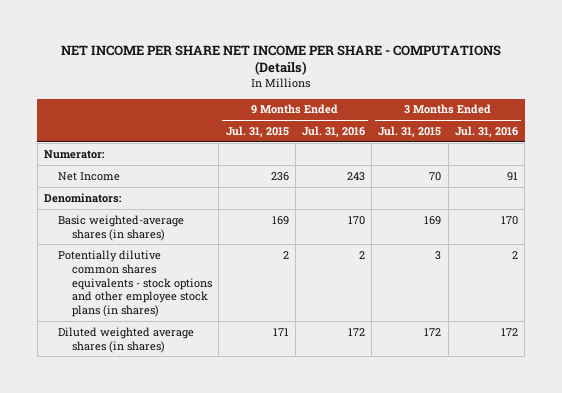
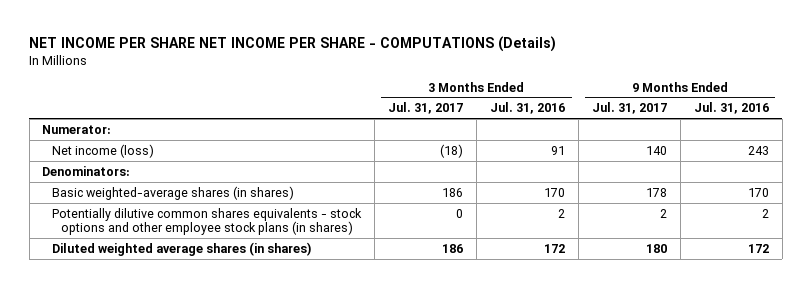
[225,126,289,138] Jul. 31, 2015 -> none
[378,126,442,138] Jul. 31, 2015 -> none
none -> [387,102,463,115] Jul. 31, 2017
none -> [591,102,667,115] Jul. 31, 2017
[58,171,121,181] Net Income -> [51,143,154,158] Net income (loss)

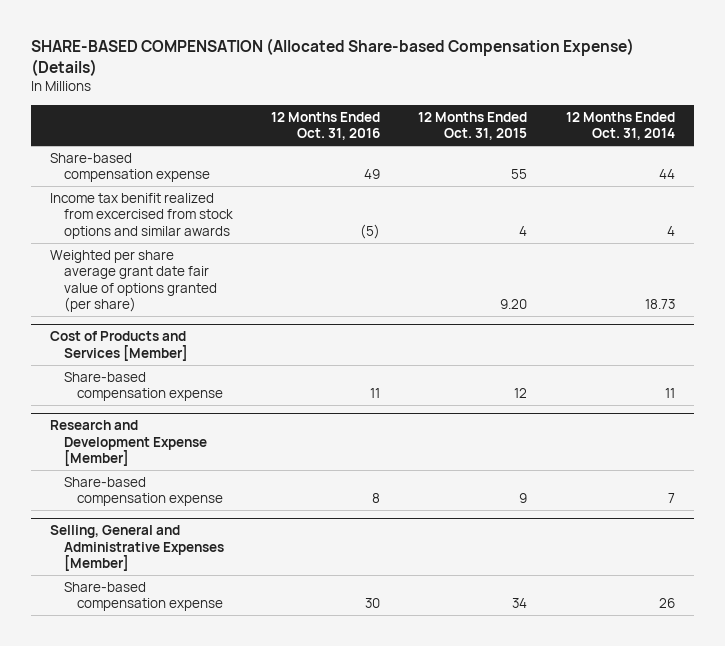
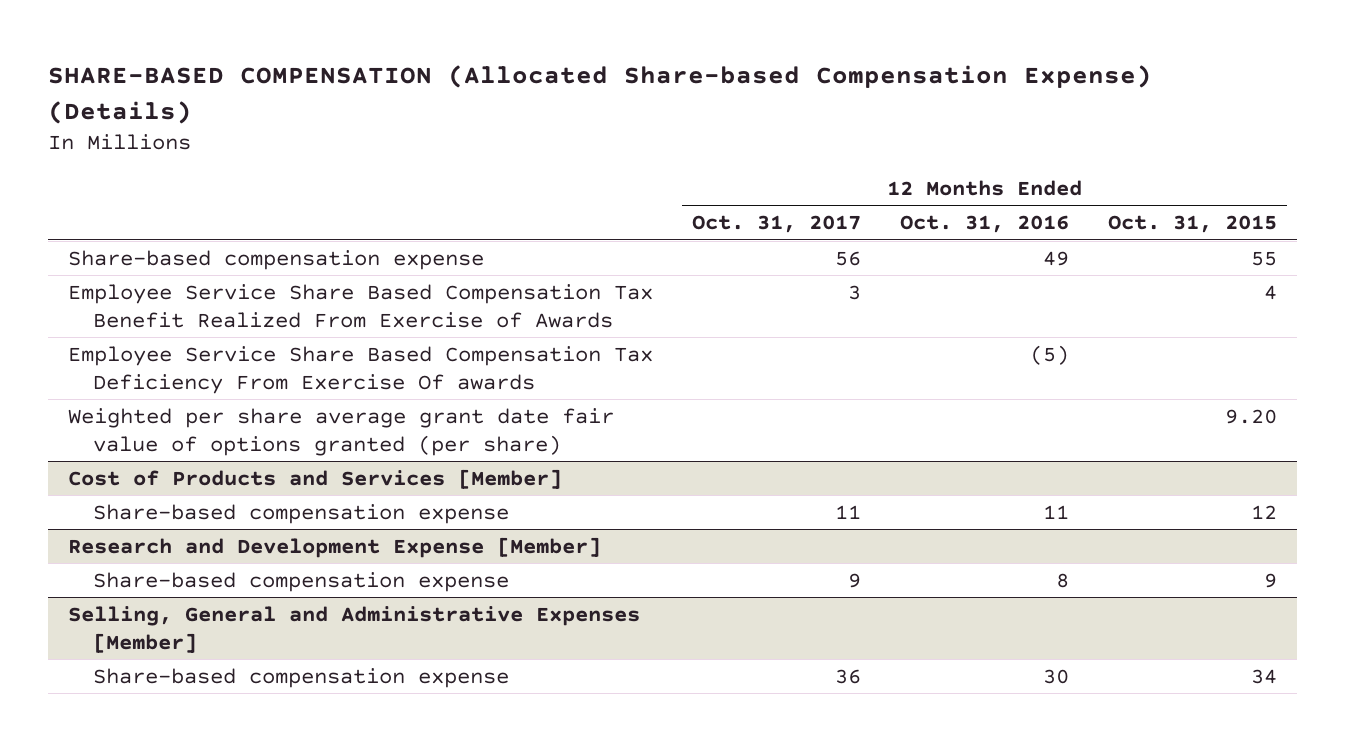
[565,111,675,141] 12 Months Ended Oct. 31, 2014 -> none
none -> [692,215,862,234] Oct. 31, 2017
[50,192,233,239] Income tax benifit realized from excercised from stock options and similar awards -> none
none -> [67,283,653,328] Employee Service Share Based Compensation Tax Benefit Realized From Exercise of Awards
none -> [67,345,653,394] Employee Service Share Based Compensation Tax Deficiency From Exercise Of awards

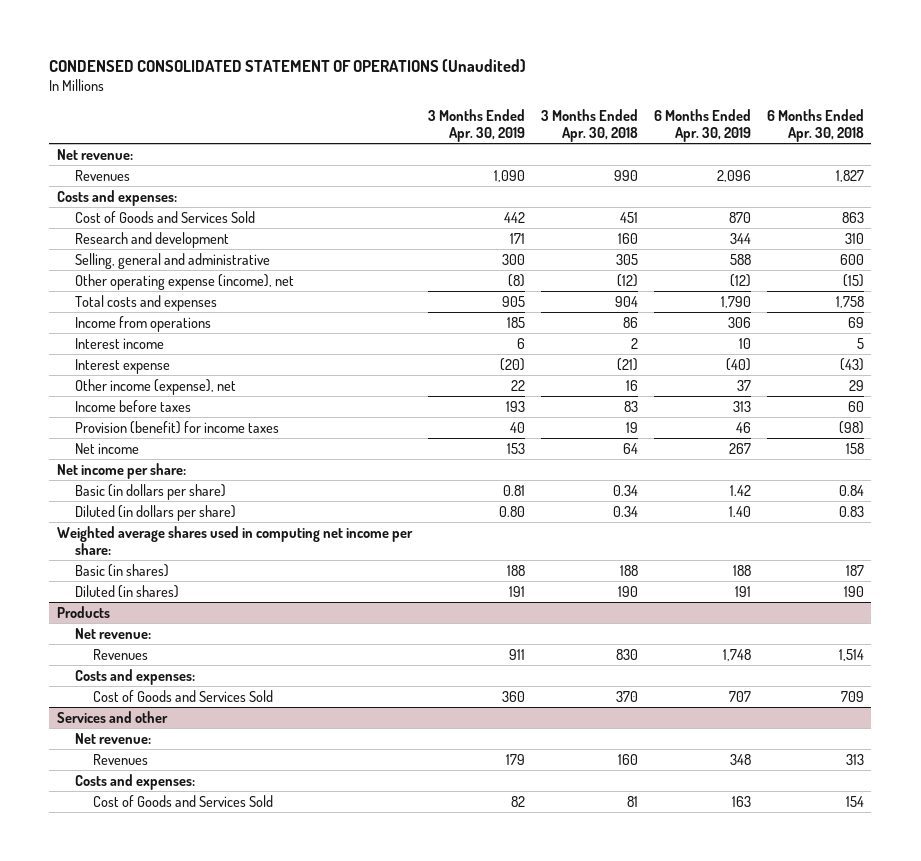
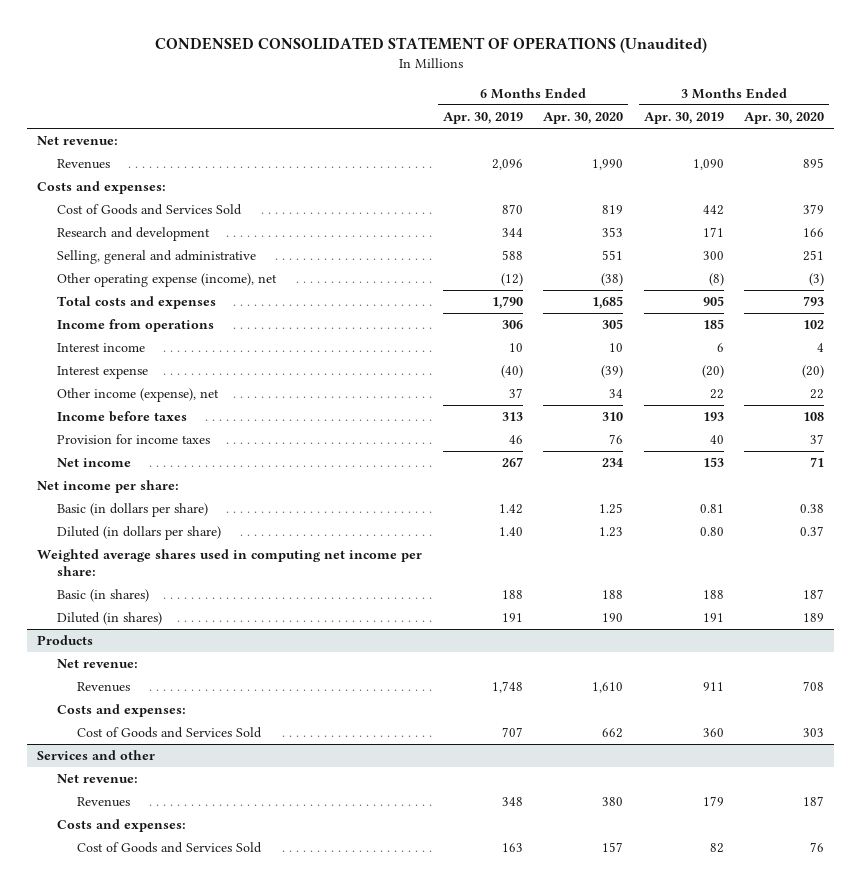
[540,109,638,143] 3 Months Ended Apr. 30, 2018 -> none
[766,109,864,143] 6 Months Ended Apr. 30, 2018 -> none
none -> [543,112,624,125] Apr. 30, 2020
none -> [744,112,825,125] Apr. 30, 2020
[75,420,280,434] Provision (benefit) for income taxes -> [57,434,211,445] Provision for income taxes

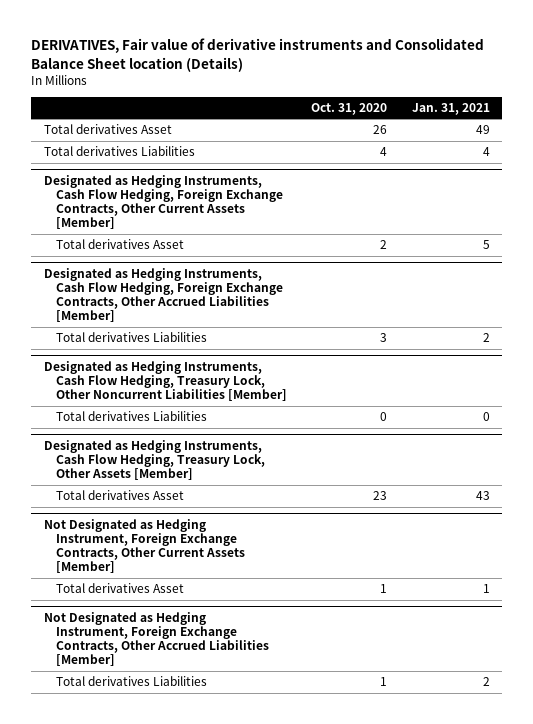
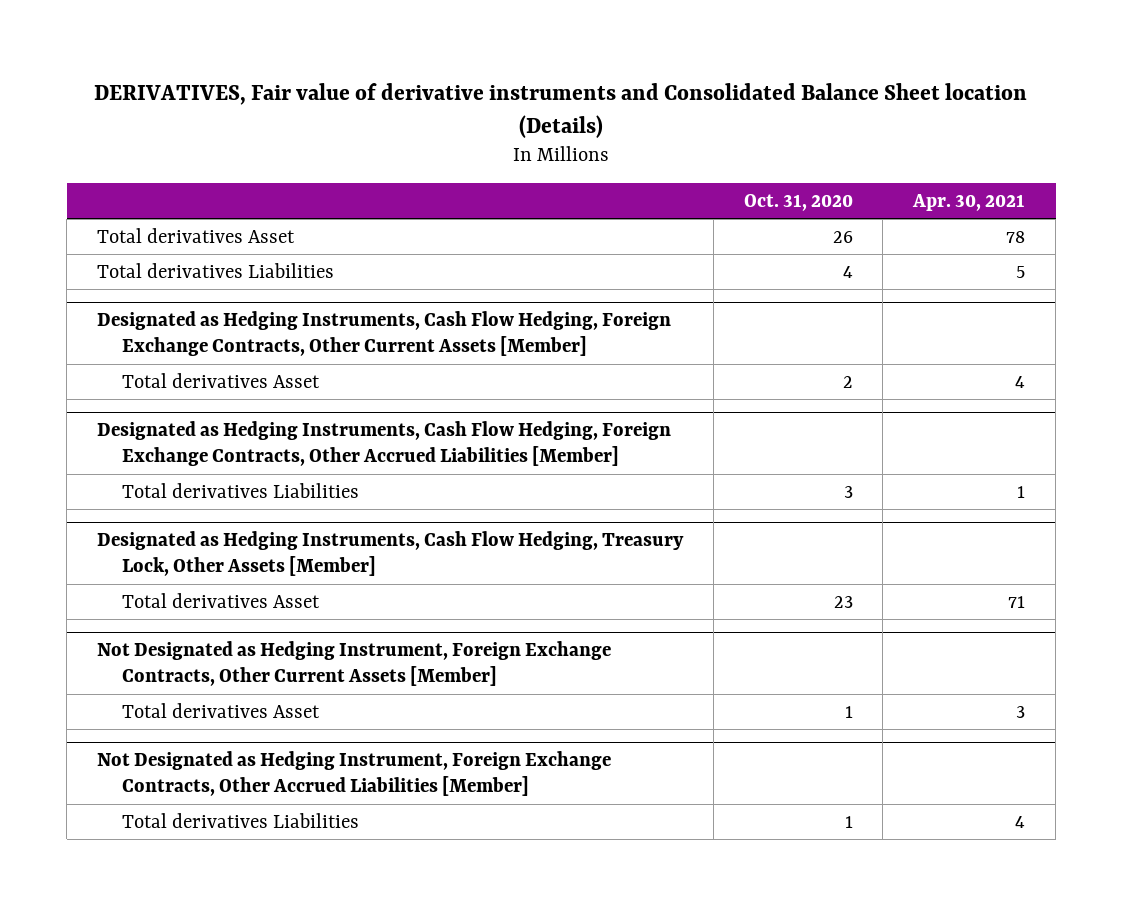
[411,102,490,115] Jan. 31, 2021 -> none
none -> [912,193,1026,211] Apr. 30, 2021
[43,361,287,402] Designated as Hedging Instruments, Cash Flow Hedging, Treasury Lock, Other Noncurrent Liabilities [Member] -> none
[55,411,207,422] Total derivatives Liabilities -> none

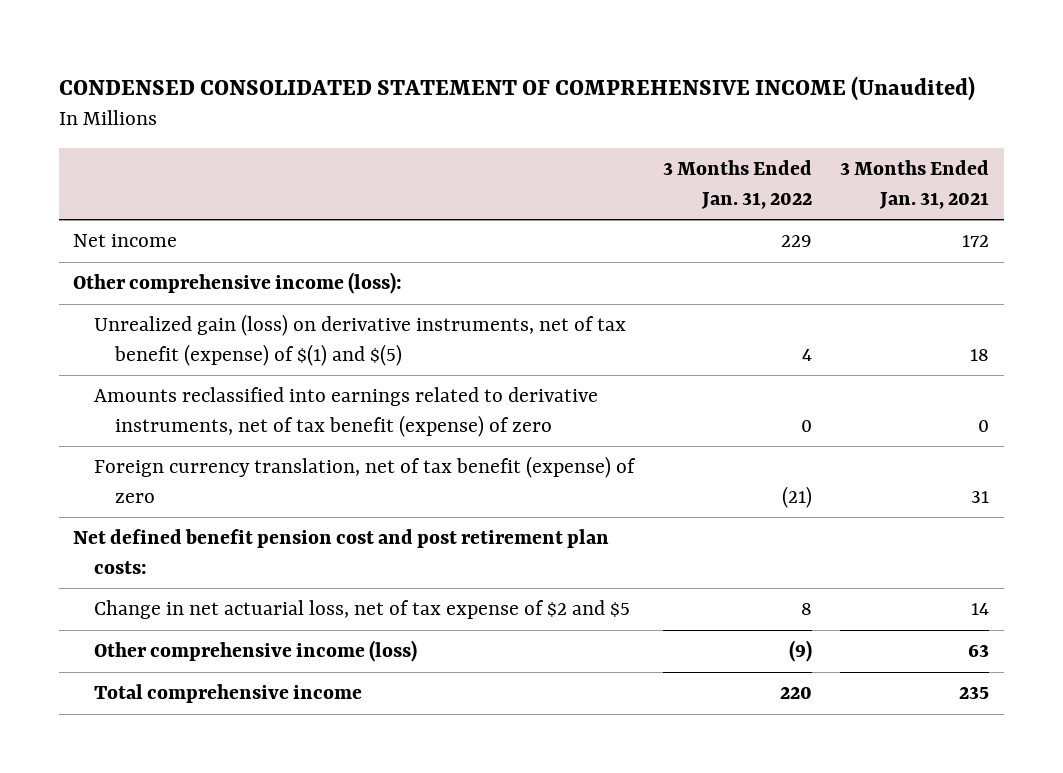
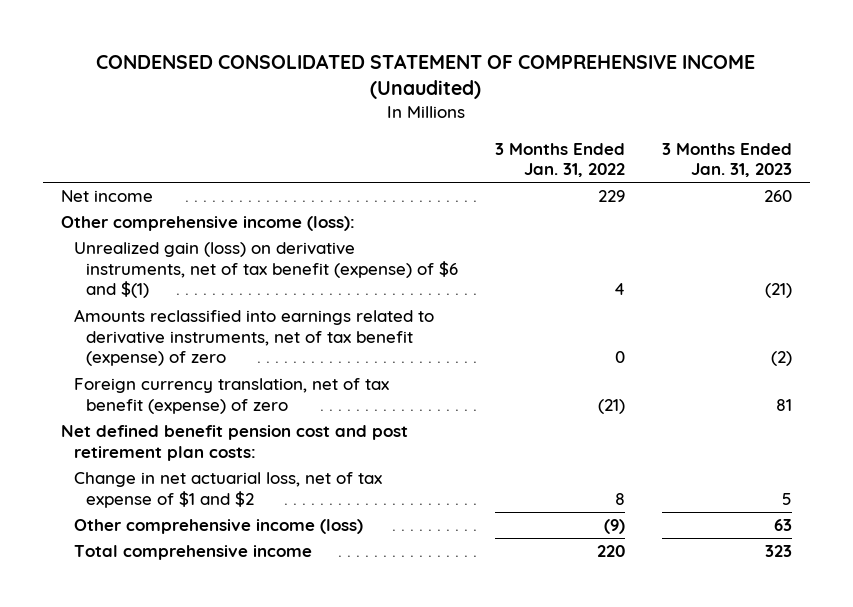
[840,160,990,209] 3 Months Ended Jan. 31, 2021 -> none
none -> [661,142,792,178] 3 Months Ended Jan. 31, 2023
[94,314,627,366] Unrealized gain (loss) on derivative instruments, net of tax benefit (expense) of $(1) and $(5) -> [73,242,459,299] Unrealized gain (loss) on derivative instruments, net of tax benefit (expense) of $6 and $(1)
[94,600,631,620] Change in net actuarial loss, net of tax expense of $2 and $5 -> [73,472,382,508] Change in net actuarial loss, net of tax expense of $1 and $2

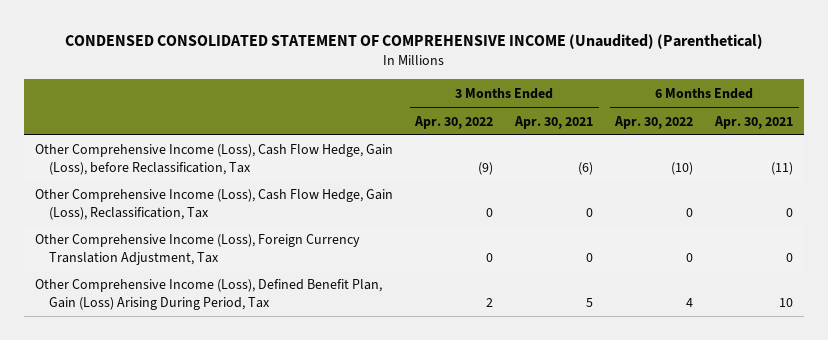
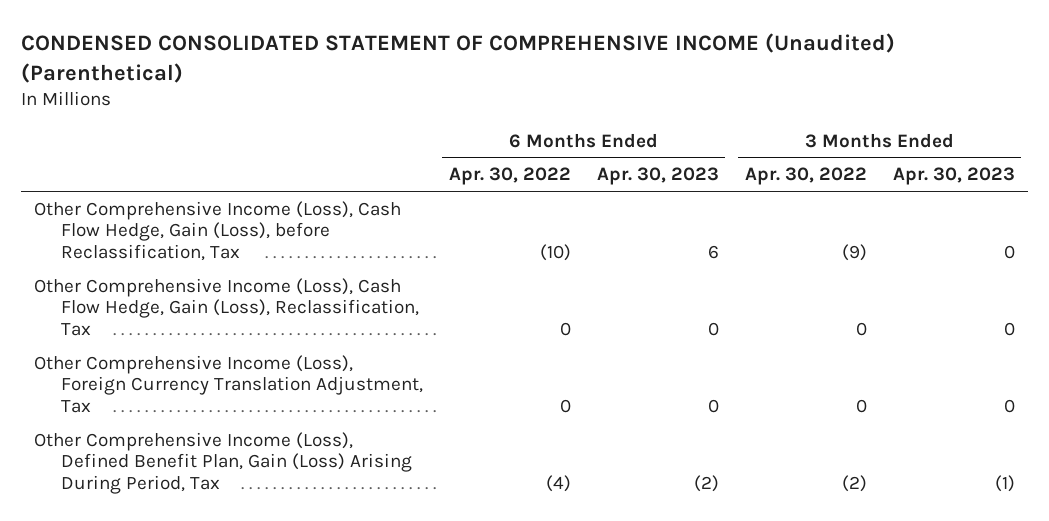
[514,115,594,129] Apr. 30, 2021 -> none
[714,115,794,129] Apr. 30, 2021 -> none
none -> [596,167,719,186] Apr. 30, 2023
none -> [892,167,1015,186] Apr. 30, 2023
[486,298,494,308] 2 -> [841,475,867,493] (2)
[686,298,694,308] 4 -> [545,475,571,493] (4)

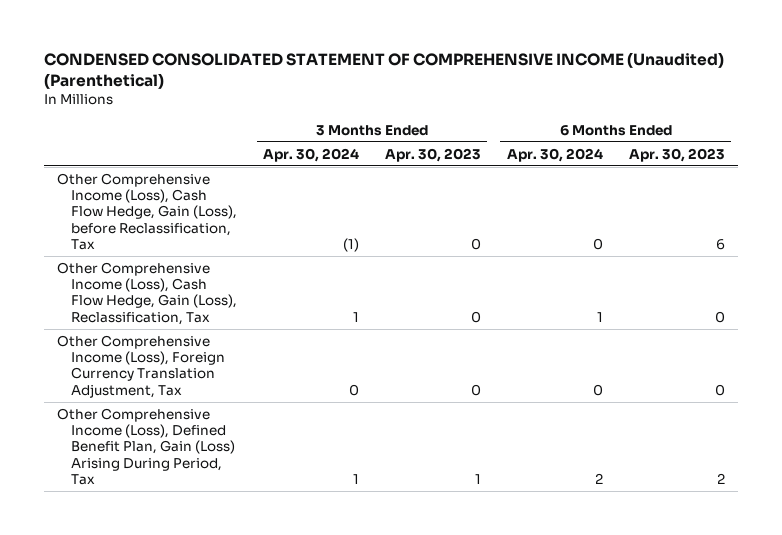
[448,167,571,186] Apr. 30, 2022 -> none
[744,167,867,186] Apr. 30, 2022 -> none
none -> [263,147,360,162] Apr. 30, 2024
none -> [506,147,603,162] Apr. 30, 2024
[693,475,719,493] (2) -> [716,472,725,484] 2
[994,475,1015,493] (1) -> [474,473,481,484] 1

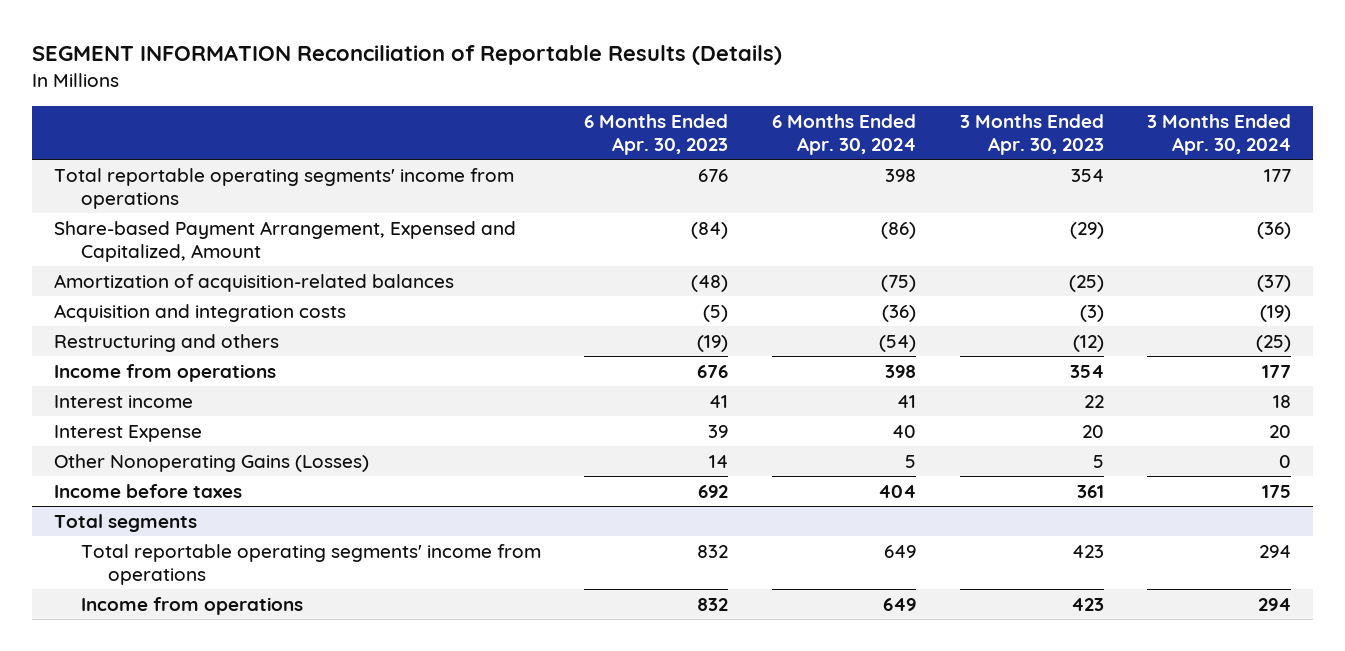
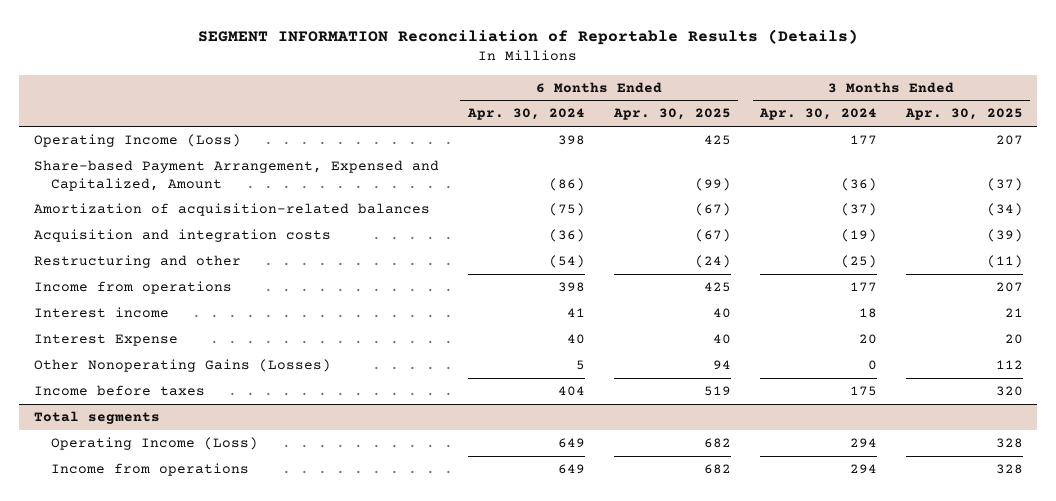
[584,113,729,156] 6 Months Ended Apr. 30, 2023 -> none
[959,113,1104,156] 3 Months Ended Apr. 30, 2023 -> none
none -> [612,108,731,121] Apr. 30, 2025
none -> [904,108,1023,121] Apr. 30, 2025
[53,167,514,209] Total reportable operating segments' income from operations -> [33,134,241,148] Operating Income (Loss)
[53,333,279,352] Restructuring and others -> [33,255,241,269] Restructuring and other
[80,543,541,585] Total reportable operating segments' income from operations -> [51,437,259,451] Operating Income (Loss)

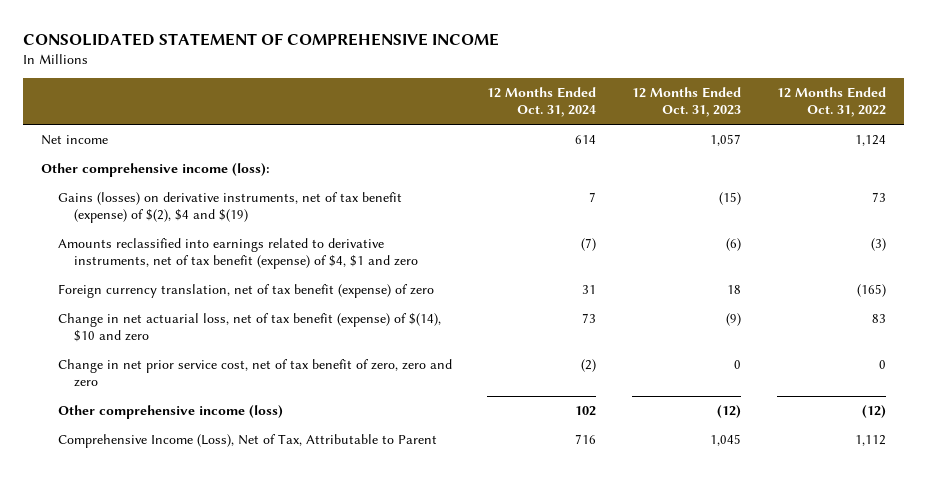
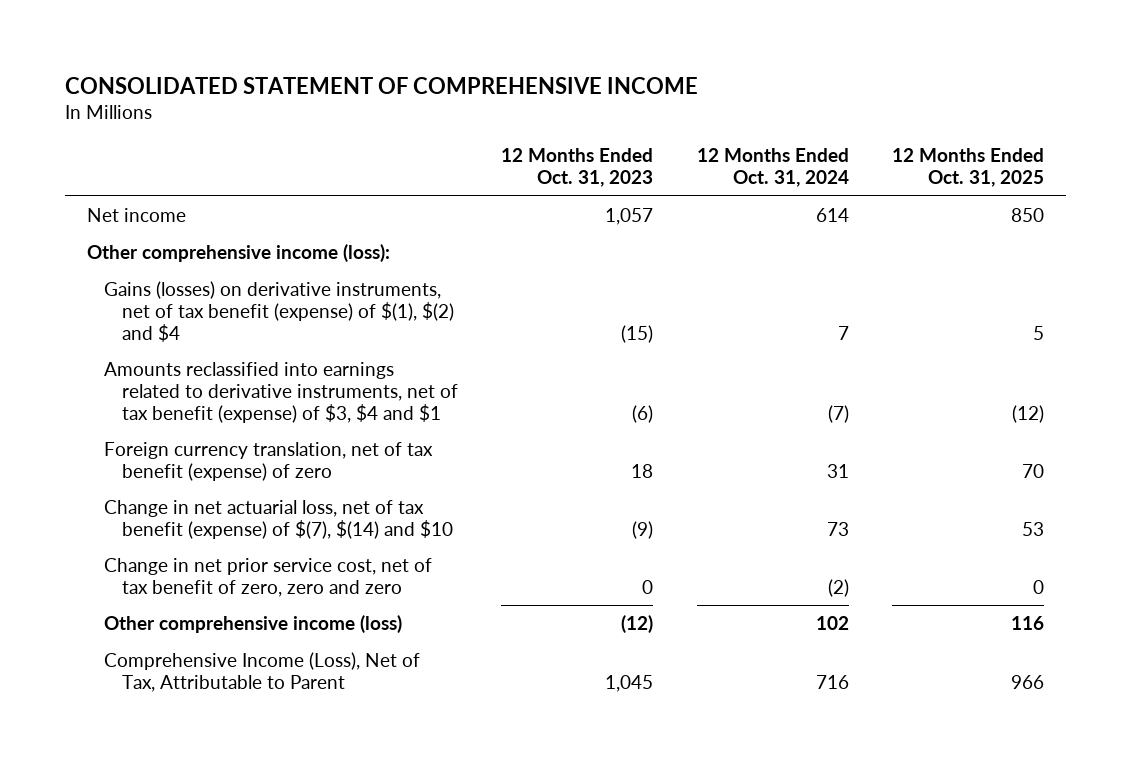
[776,86,886,118] 12 Months Ended Oct. 31, 2022 -> none
none -> [892,148,1045,188] 12 Months Ended Oct. 31, 2025
[57,191,402,224] Gains (losses) on derivative instruments, net of tax benefit (expense) of $(2), $4 and $(19) -> [104,280,455,342] Gains (losses) on derivative instruments, net of tax benefit (expense) of $(1), $(2) and $4
[57,237,419,270] Amounts reclassified into earnings related to derivative instruments, net of tax benefit (expense) of $4, $1 and zero -> [104,361,459,423] Amounts reclassified into earnings related to derivative instruments, net of tax benefit (expense) of $3, $4 and $1
[57,312,441,343] Change in net actuarial loss, net of tax benefit (expense) of $(14), $10 and zero -> [104,499,454,539] Change in net actuarial loss, net of tax benefit (expense) of $(7), $(14) and $10

